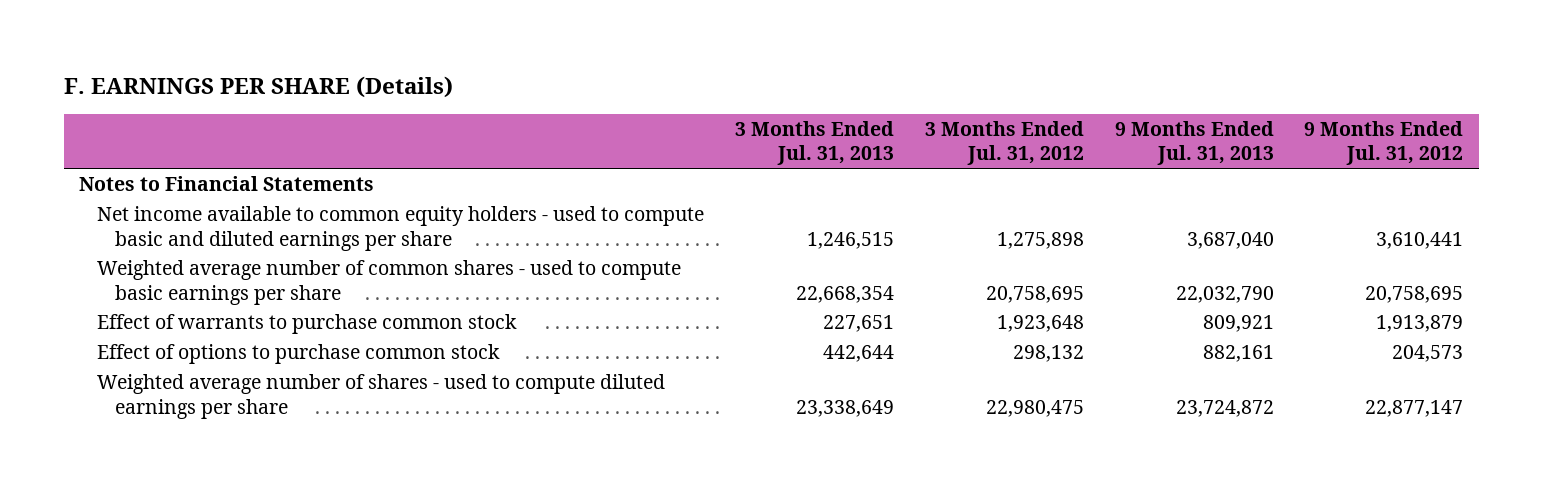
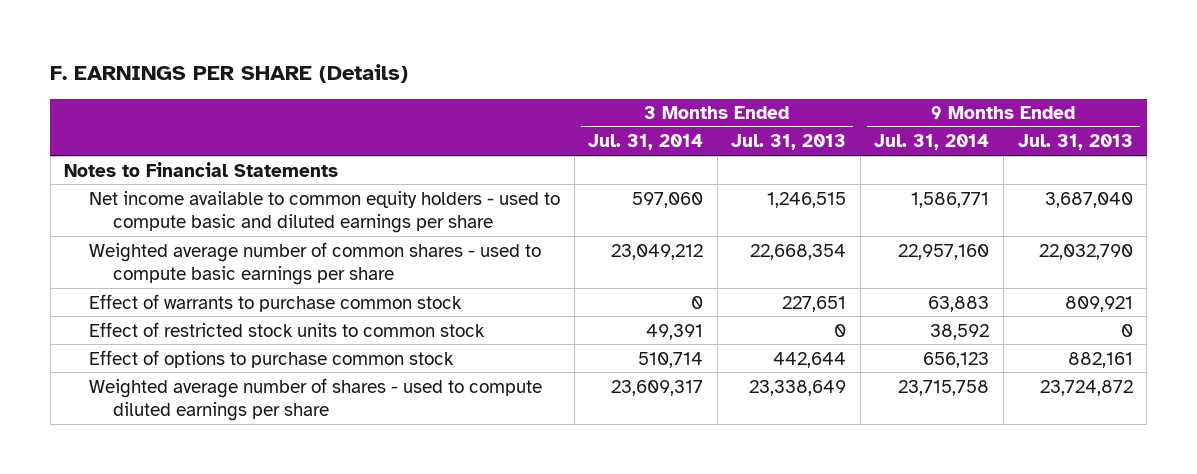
[924,120,1084,166] 3 Months Ended Jul. 31, 2012 -> none
[1304,120,1464,166] 9 Months Ended Jul. 31, 2012 -> none
none -> [588,134,704,151] Jul. 31, 2014
none -> [874,134,990,151] Jul. 31, 2014
none -> [88,321,485,337] Effect of restricted stock units to common stock

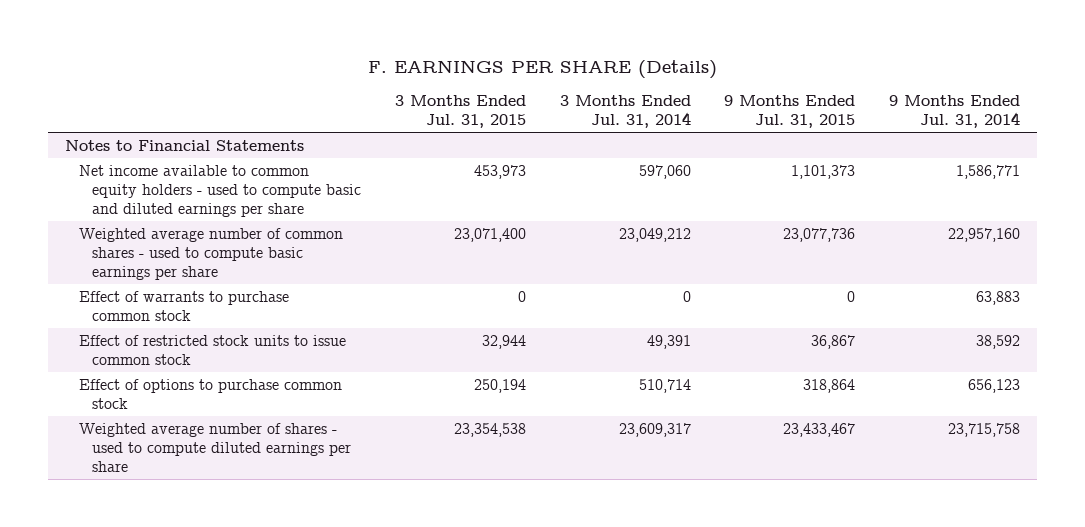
[731,134,847,151] Jul. 31, 2013 -> none
[1017,134,1133,151] Jul. 31, 2013 -> none
none -> [394,95,526,129] 3 Months Ended Jul. 31, 2015
none -> [724,95,856,129] 9 Months Ended Jul. 31, 2015
[88,321,485,337] Effect of restricted stock units to common stock -> [78,335,346,365] Effect of restricted stock units to issue common stock

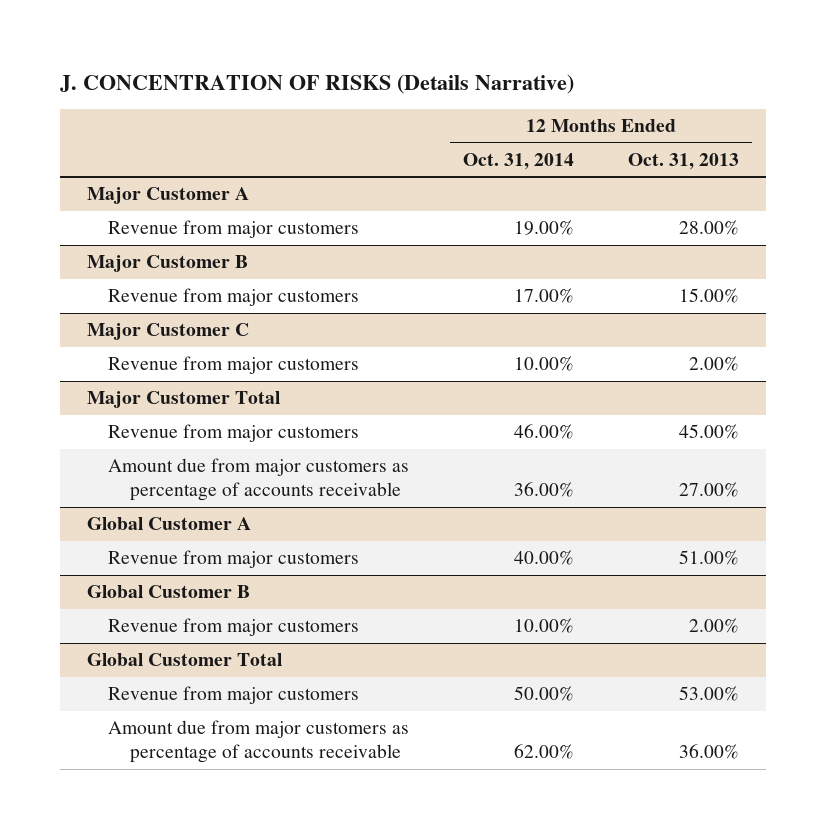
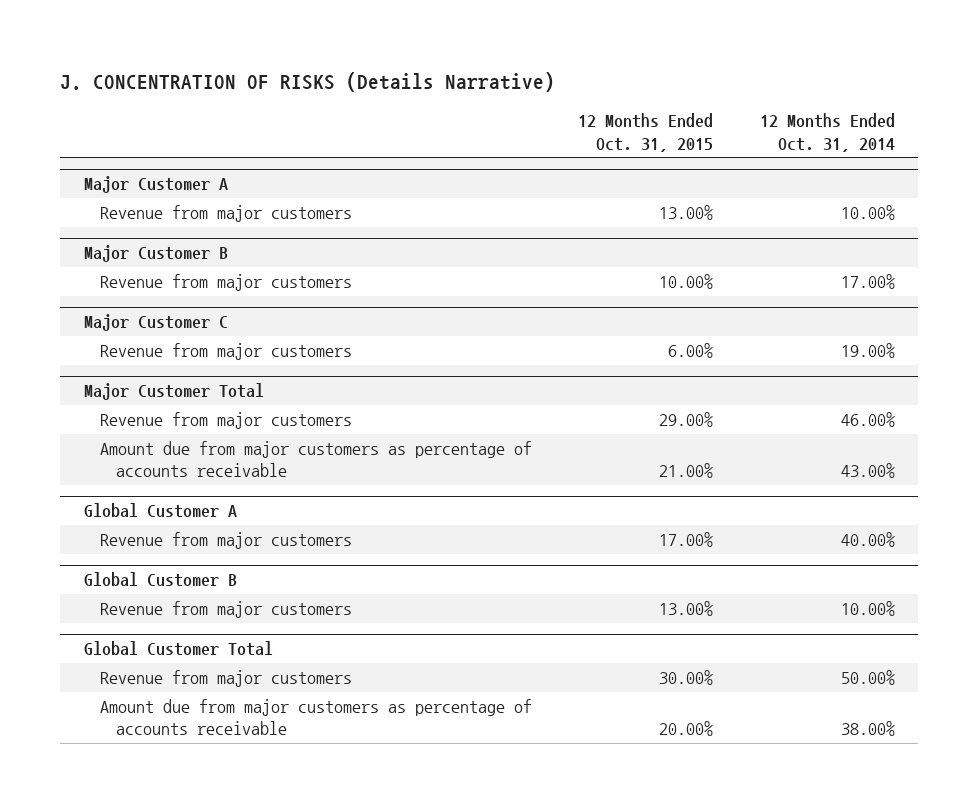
[627,152,739,170] Oct. 31, 2013 -> none
none -> [578,113,714,152] 12 Months Ended Oct. 31, 2015
[513,220,574,236] 19.00% -> [841,205,896,221] 10.00%
[513,356,574,372] 10.00% -> [841,343,896,359] 19.00%
[513,482,574,498] 36.00% -> [841,463,896,479] 43.00%
[513,744,574,760] 62.00% -> [841,721,896,737] 38.00%

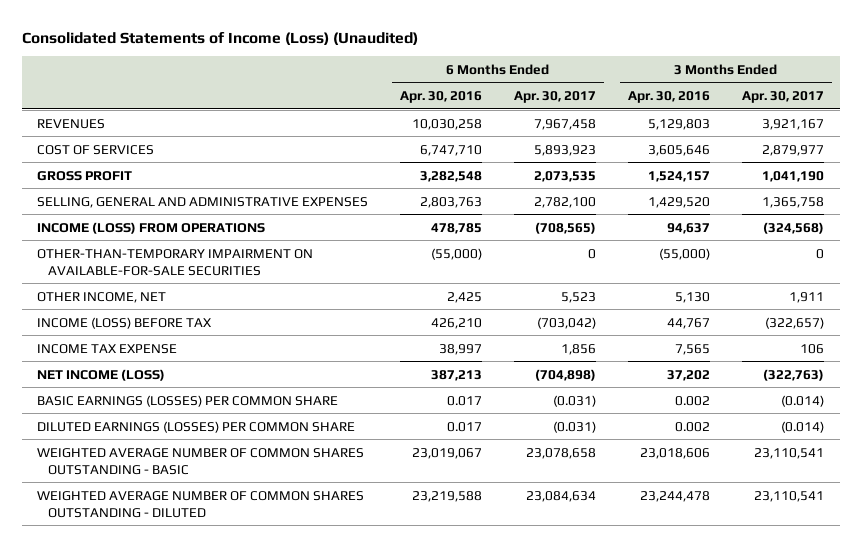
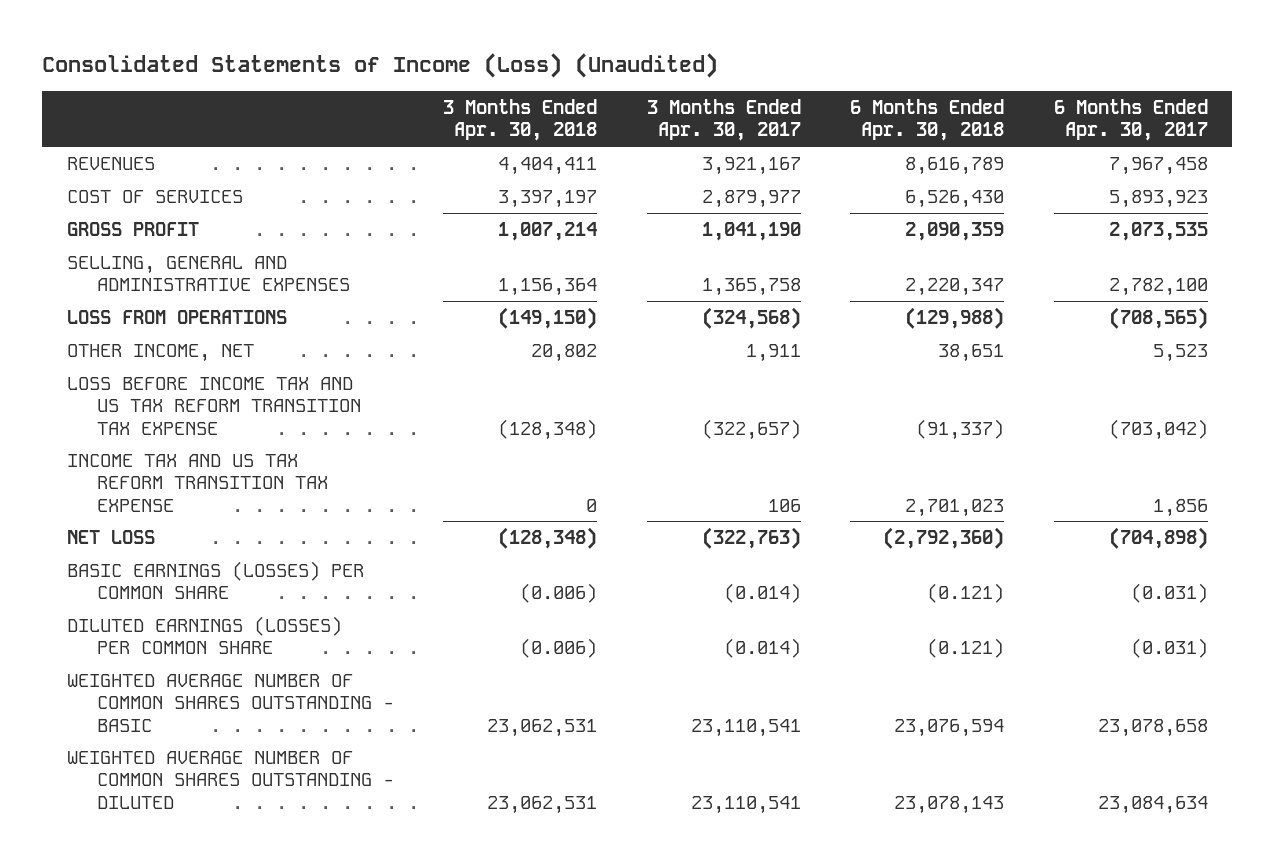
[400,90,483,103] Apr. 30, 2016 -> none
[628,90,711,103] Apr. 30, 2016 -> none
none -> [443,99,598,142] 3 Months Ended Apr. 30, 2018
none -> [850,99,1005,142] 6 Months Ended Apr. 30, 2018
[37,248,314,276] OTHER-THAN-TEMPORARY IMPAIRMENT ON AVAILABLE-FOR-SALE SECURITIES -> none
[37,221,266,234] INCOME (LOSS) FROM OPERATIONS -> [66,310,287,325] LOSS FROM OPERATIONS
[37,316,213,329] INCOME (LOSS) BEFORE TAX -> [66,377,361,435] LOSS BEFORE INCOME TAX AND US TAX REFORM TRANSITION TAX EXPENSE
[37,343,178,354] INCOME TAX EXPENSE -> [66,454,328,512] INCOME TAX AND US TAX REFORM TRANSITION TAX EXPENSE
[37,368,166,381] NET INCOME (LOSS) -> [66,530,155,545] NET LOSS

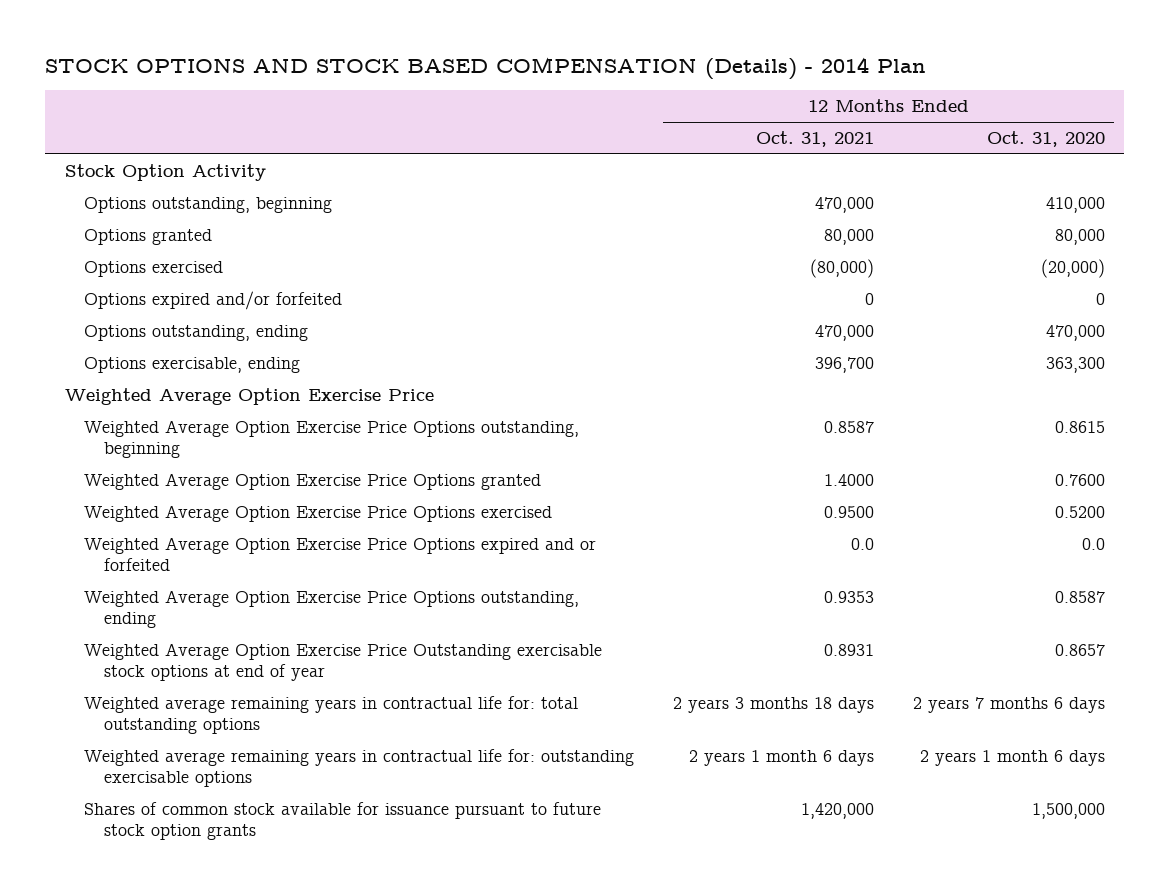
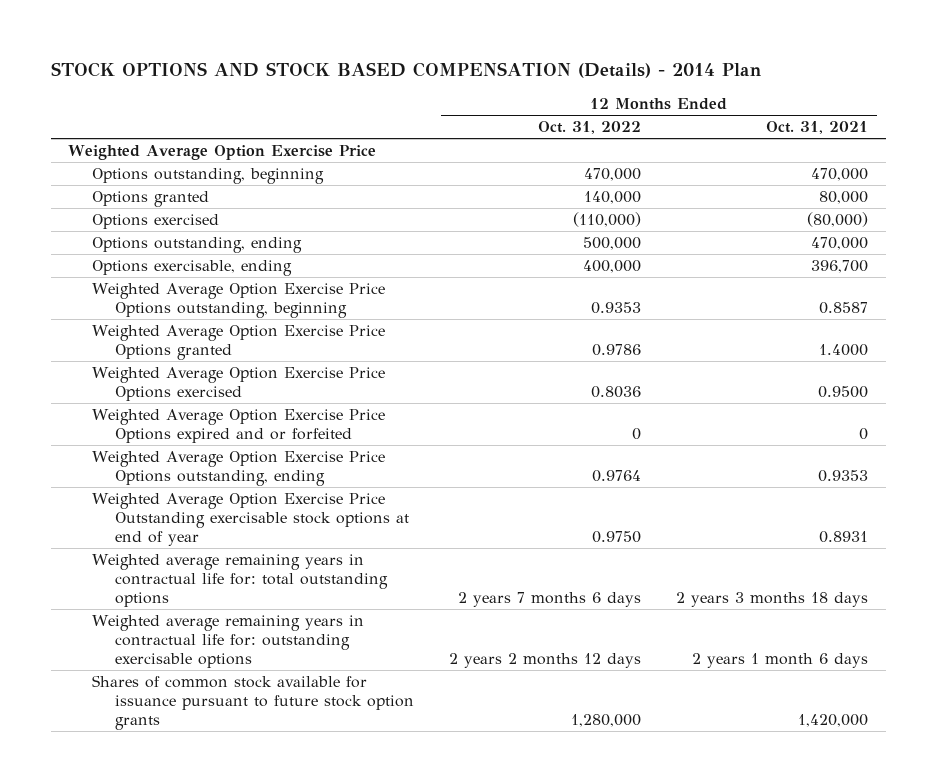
[986,131,1105,148] Oct. 31, 2020 -> none
none -> [538,121,642,135] Oct. 31, 2022
[64,164,266,182] Stock Option Activity -> none
[64,388,434,406] Weighted Average Option Exercise Price -> [68,145,377,161] Weighted Average Option Exercise Price
[84,291,343,311] Options expired and/or forfeited -> none
[850,538,874,551] 0.0 -> [859,427,869,440] 0

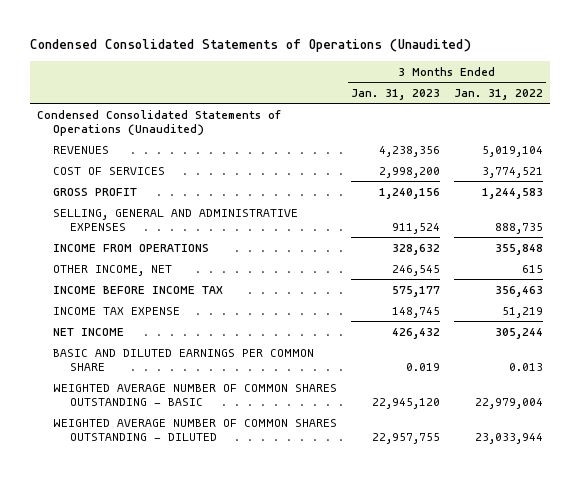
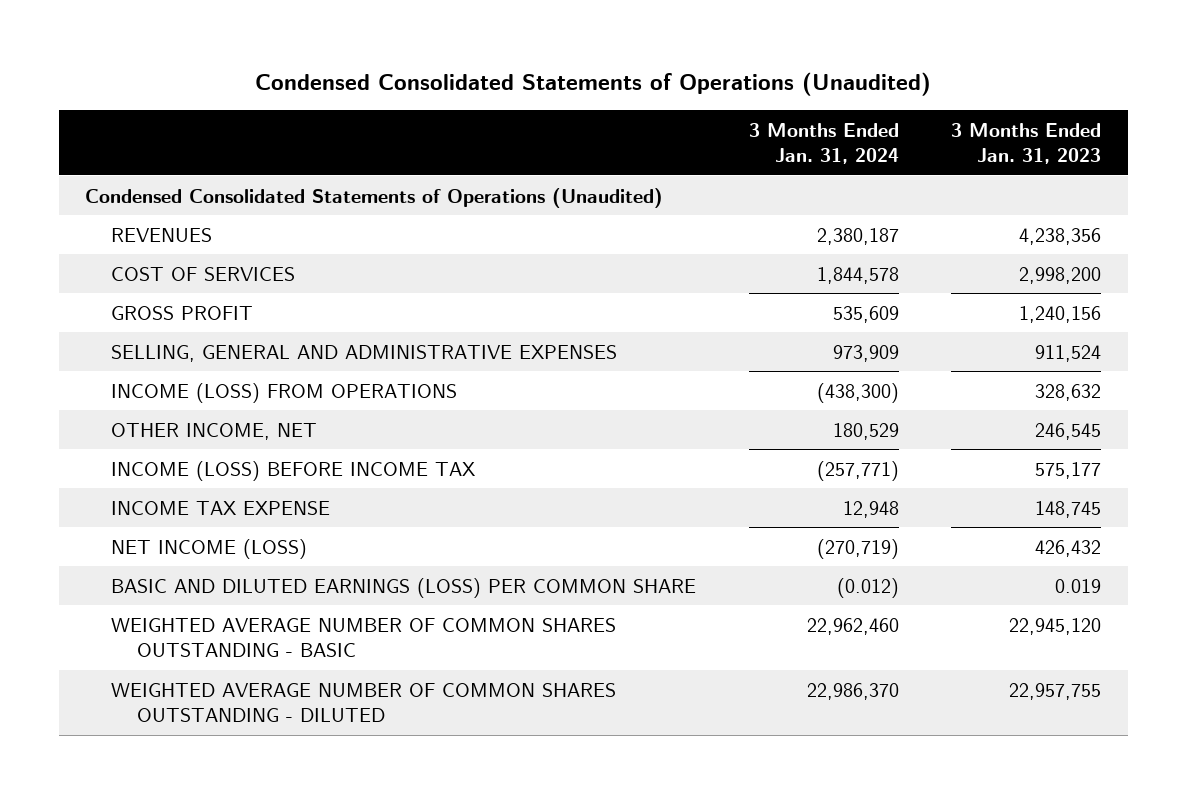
[453,88,543,100] Jan. 31, 2022 -> none
none -> [748,122,899,165] 3 Months Ended Jan. 31, 2024
[53,243,210,252] INCOME FROM OPERATIONS -> [111,382,458,403] INCOME (LOSS) FROM OPERATIONS
[53,285,224,294] INCOME BEFORE INCOME TAX -> [111,460,477,481] INCOME (LOSS) BEFORE INCOME TAX
[53,327,125,336] NET INCOME -> [111,538,308,559] NET INCOME (LOSS)
[53,348,315,371] BASIC AND DILUTED EARNINGS PER COMMON SHARE -> [111,577,697,598] BASIC AND DILUTED EARNINGS (LOSS) PER COMMON SHARE

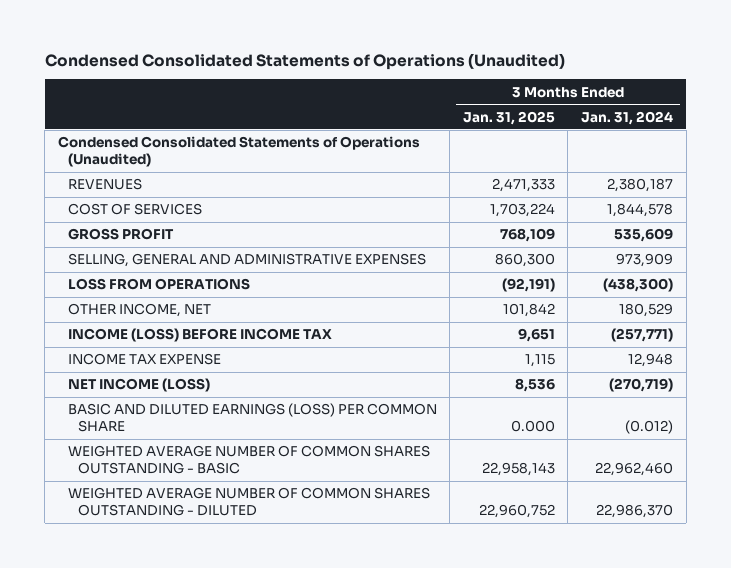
[951,122,1102,165] 3 Months Ended Jan. 31, 2023 -> none
none -> [462,110,555,125] Jan. 31, 2025
[111,382,458,403] INCOME (LOSS) FROM OPERATIONS -> [67,278,250,291] LOSS FROM OPERATIONS

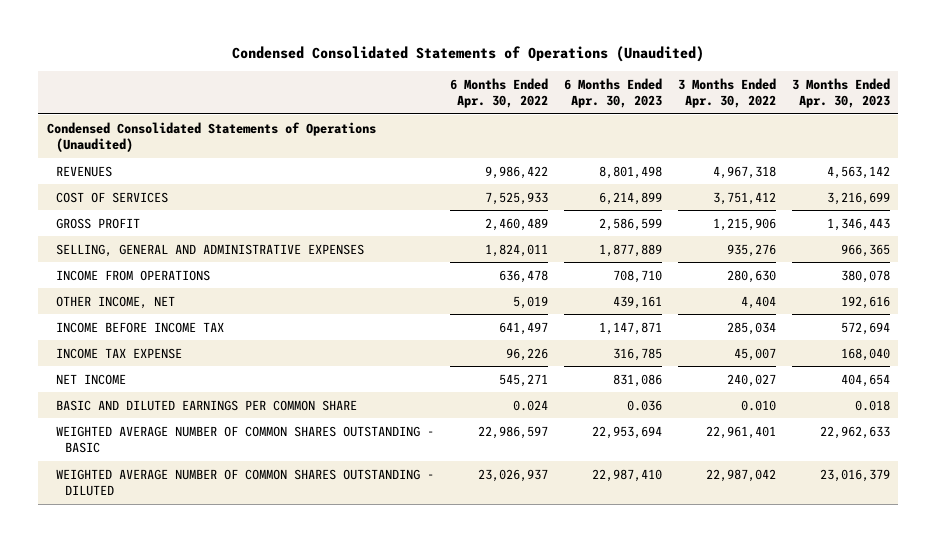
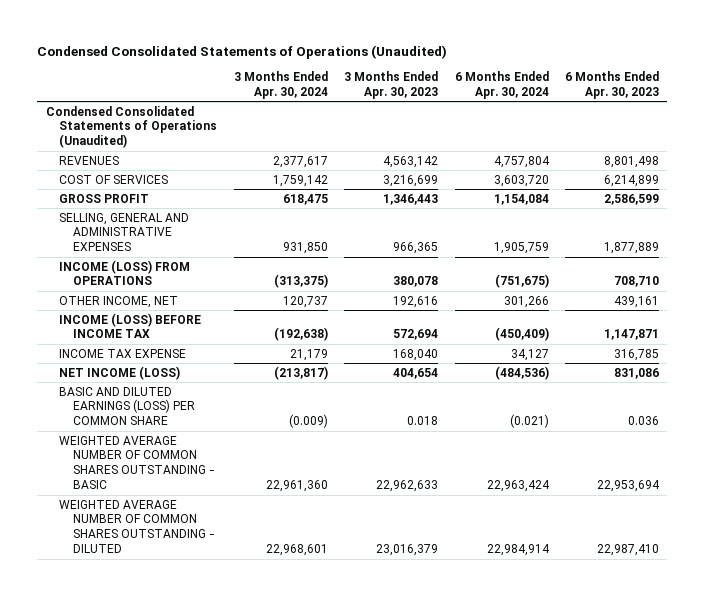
[449,77,548,108] 6 Months Ended Apr. 30, 2022 -> none
[678,77,777,108] 3 Months Ended Apr. 30, 2022 -> none
none -> [233,70,328,99] 3 Months Ended Apr. 30, 2024
none -> [454,70,549,99] 6 Months Ended Apr. 30, 2024
[55,269,210,281] INCOME FROM OPERATIONS -> [59,259,191,286] INCOME (LOSS) FROM OPERATIONS
[55,321,224,333] INCOME BEFORE INCOME TAX -> [59,312,202,339] INCOME (LOSS) BEFORE INCOME TAX
[55,373,126,385] NET INCOME -> [59,365,181,380] NET INCOME (LOSS)
[55,399,357,411] BASIC AND DILUTED EARNINGS PER COMMON SHARE -> [59,386,196,426] BASIC AND DILUTED EARNINGS (LOSS) PER COMMON SHARE

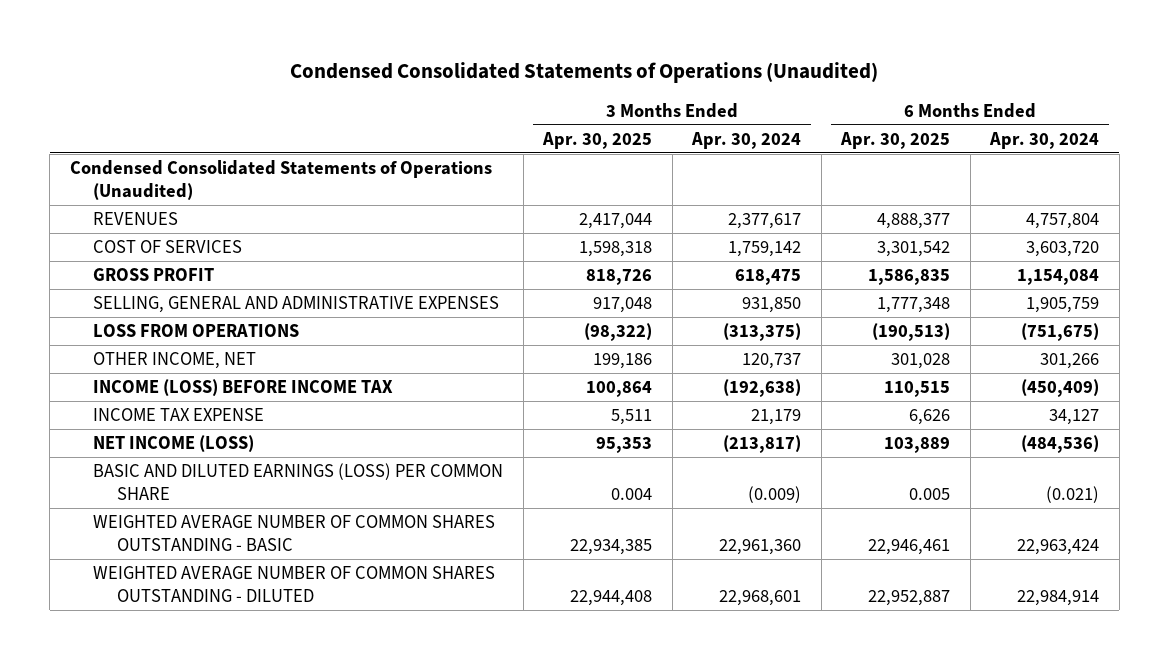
[344,70,439,99] 3 Months Ended Apr. 30, 2023 -> none
[564,70,659,99] 6 Months Ended Apr. 30, 2023 -> none
none -> [542,131,653,149] Apr. 30, 2025
none -> [840,131,951,149] Apr. 30, 2025
[59,259,191,286] INCOME (LOSS) FROM OPERATIONS -> [93,324,300,338] LOSS FROM OPERATIONS

